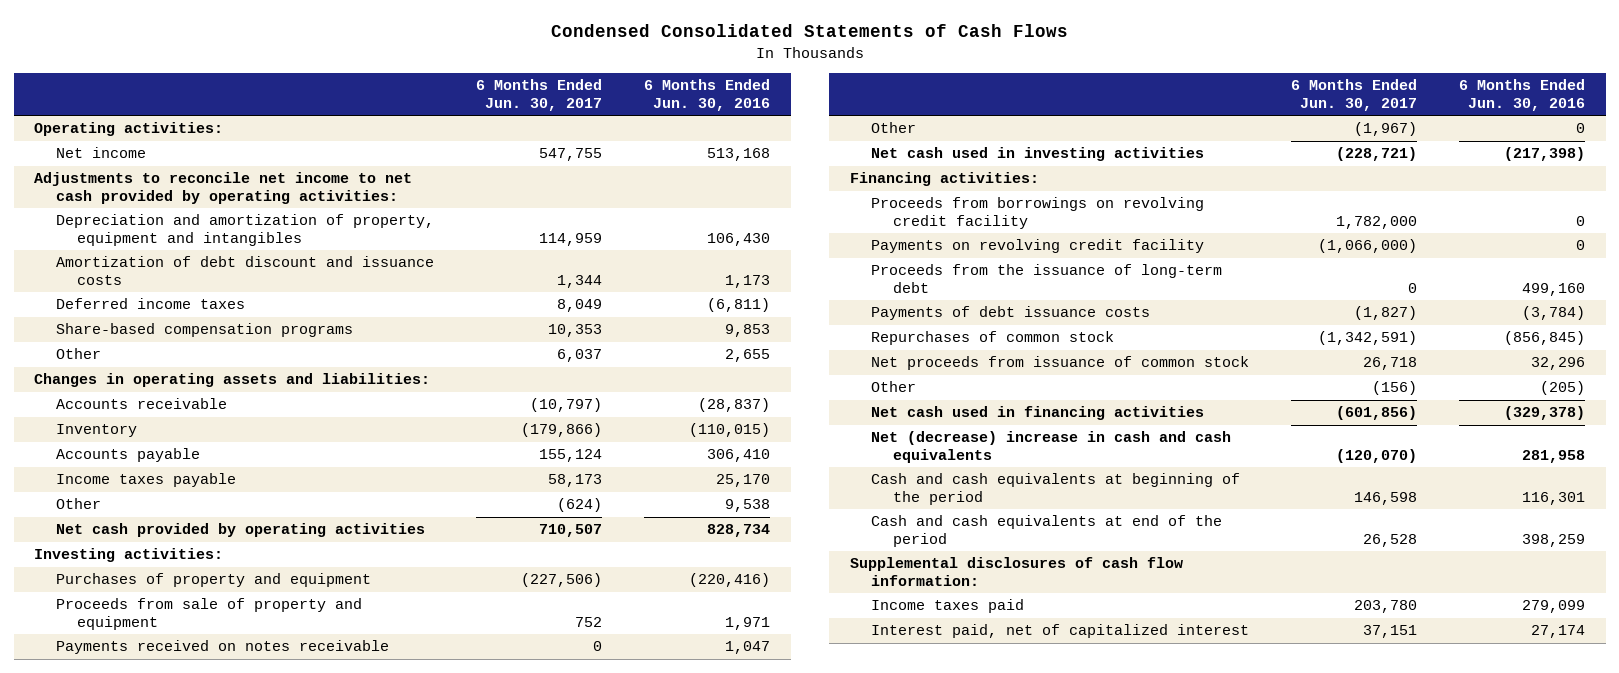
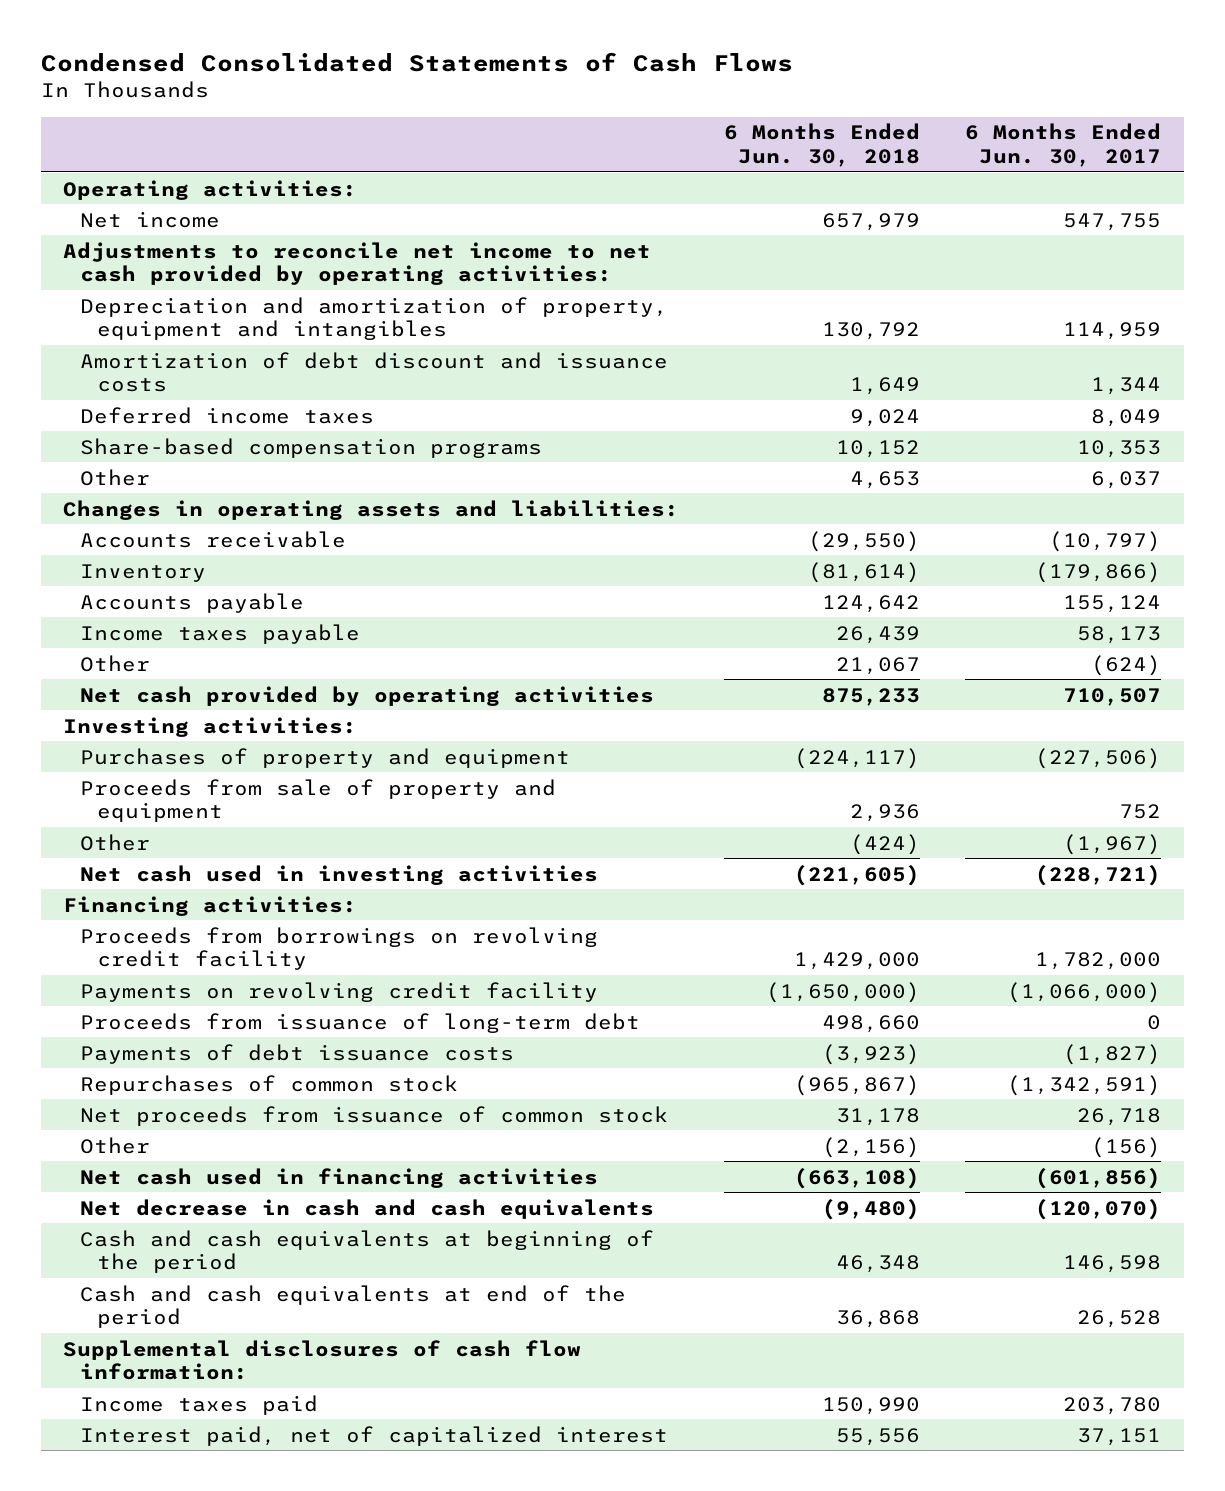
[643,79,770,112] 6 Months Ended Jun. 30, 2016 -> none
none -> [724,123,921,167] 6 Months Ended Jun. 30, 2018
[55,640,389,655] Payments received on notes receivable -> none
[871,264,1223,294] Proceeds from the issuance of long-term debt -> [80,1012,641,1033] Proceeds from issuance of long-term debt
[871,431,1232,464] Net (decrease) increase in cash and cash equivalents -> [80,1198,655,1219] Net decrease in cash and cash equivalents

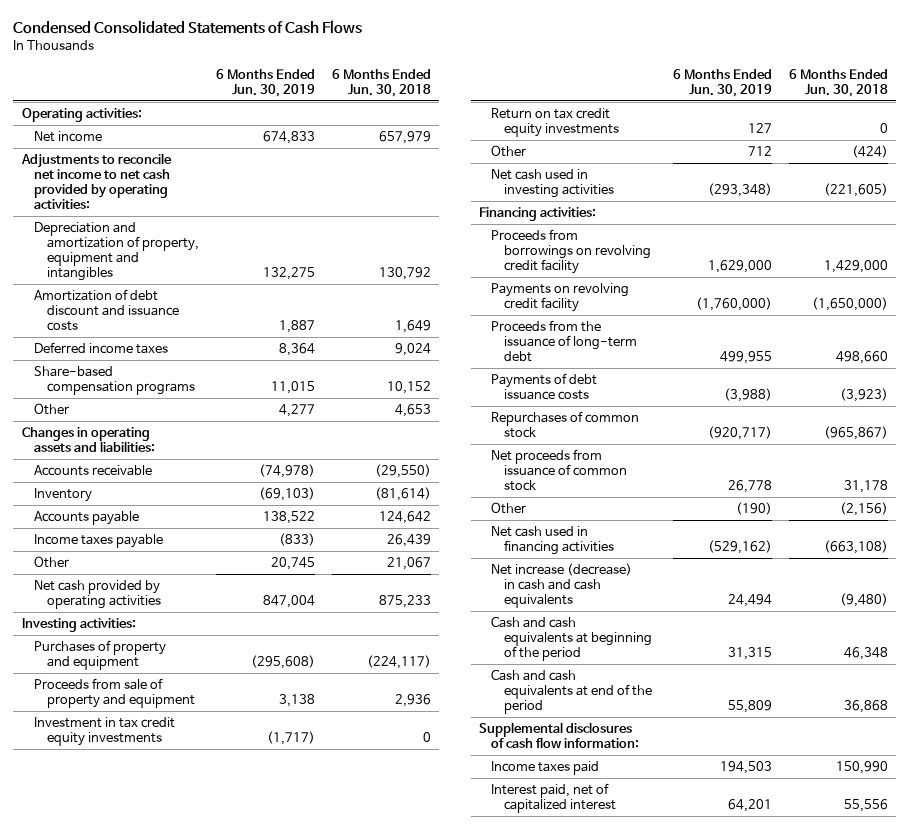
[965,123,1162,167] 6 Months Ended Jun. 30, 2017 -> none
none -> [215,68,315,97] 6 Months Ended Jun. 30, 2019
none -> [34,717,176,747] Investment in tax credit equity investments
none -> [491,108,619,138] Return on tax credit equity investments
[80,1012,641,1033] Proceeds from issuance of long-term debt -> [491,320,637,363] Proceeds from the issuance of long-term debt
[80,1198,655,1219] Net decrease in cash and cash equivalents -> [491,563,633,609] Net increase (decrease) in cash and cash equivalents

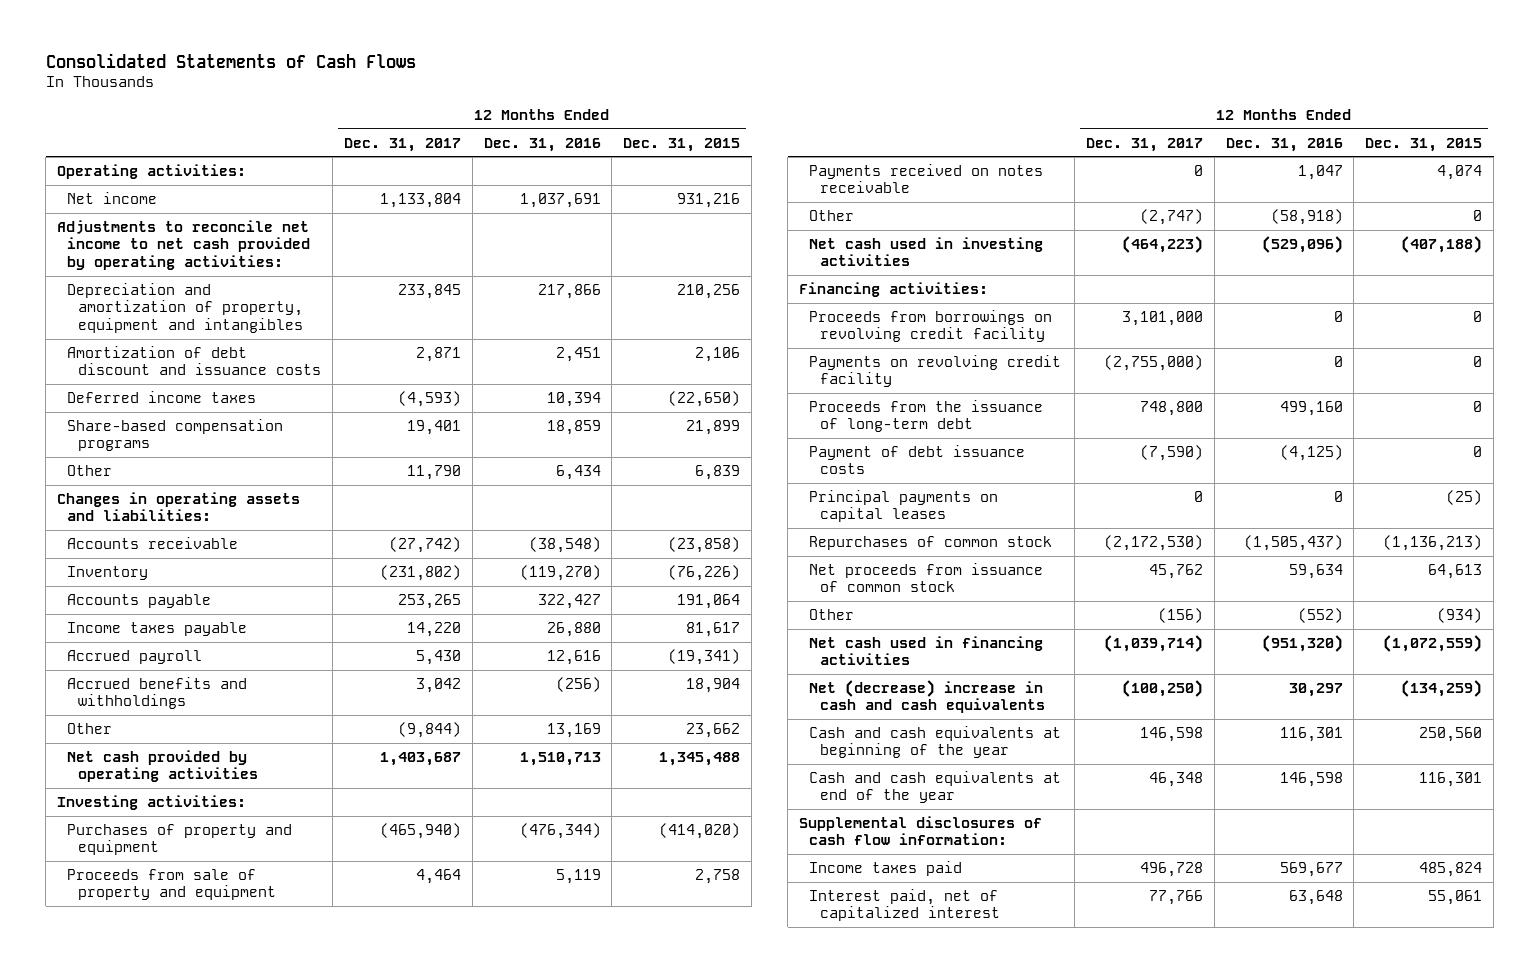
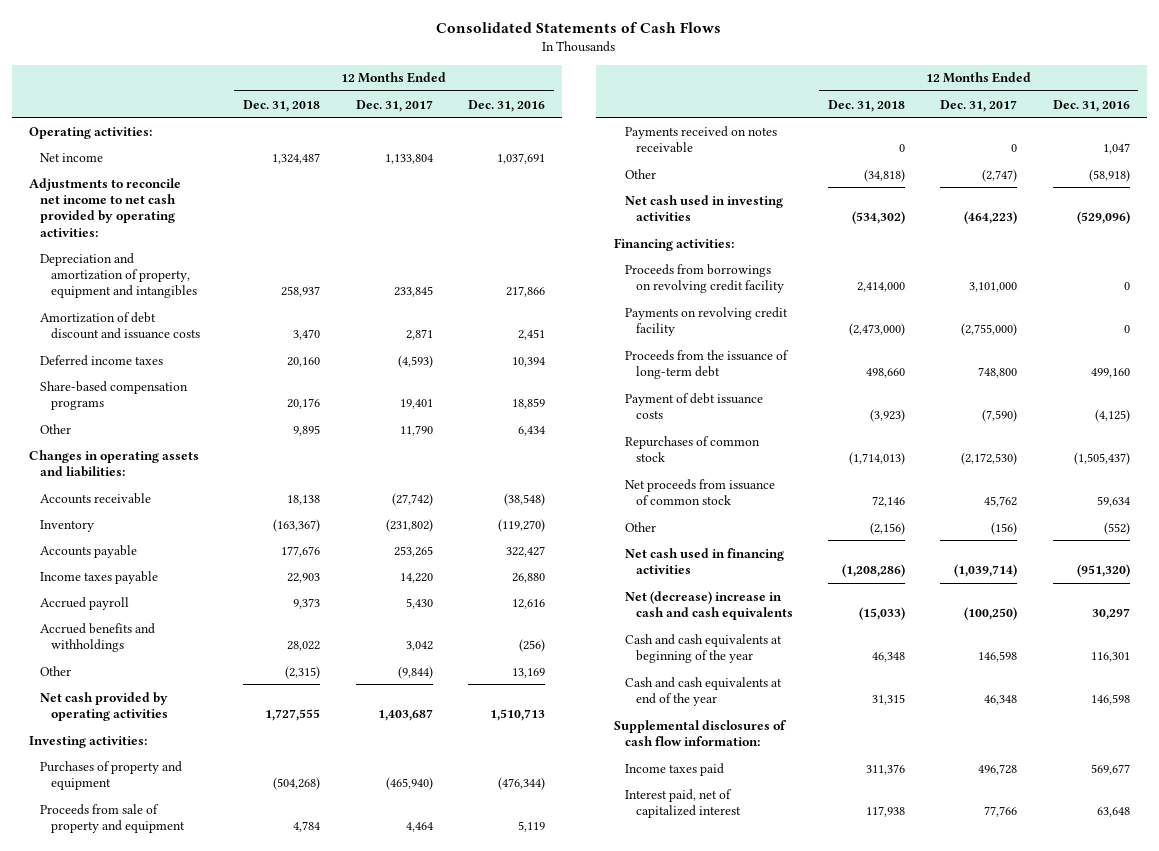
[623,137,741,152] Dec. 31, 2015 -> none
none -> [243,99,321,112] Dec. 31, 2018
[809,489,999,523] Principal payments on capital leases -> none

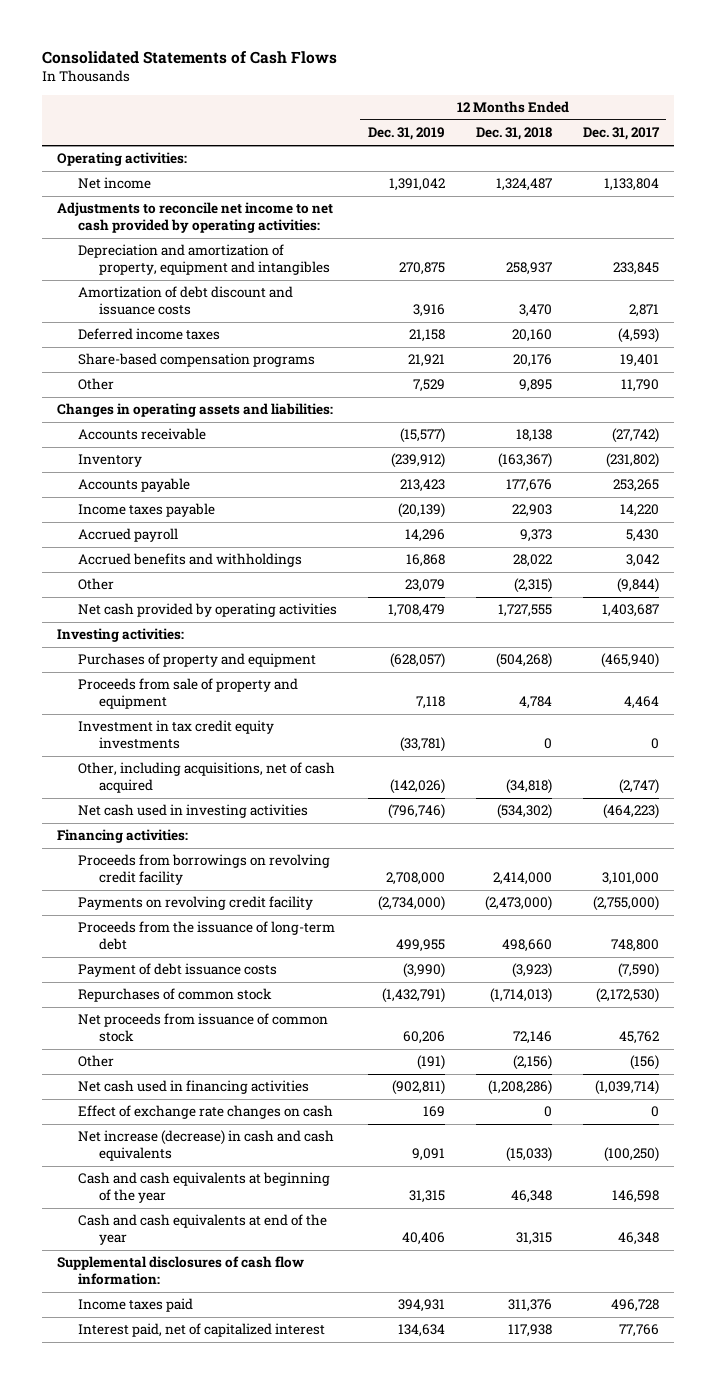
[467,99,545,112] Dec. 31, 2016 -> none
none -> [368,127,446,141] Dec. 31, 2019
[624,125,777,153] Payments received on notes receivable -> none
none -> [78,720,275,749] Investment in tax credit equity investments
[624,168,656,179] Other -> [78,762,336,793] Other, including acquisitions, net of cash acquired
none -> [78,1105,334,1120] Effect of exchange rate changes on cash
[624,590,793,620] Net (decrease) increase in cash and cash equivalents -> [78,1130,335,1161] Net increase (decrease) in cash and cash equivalents

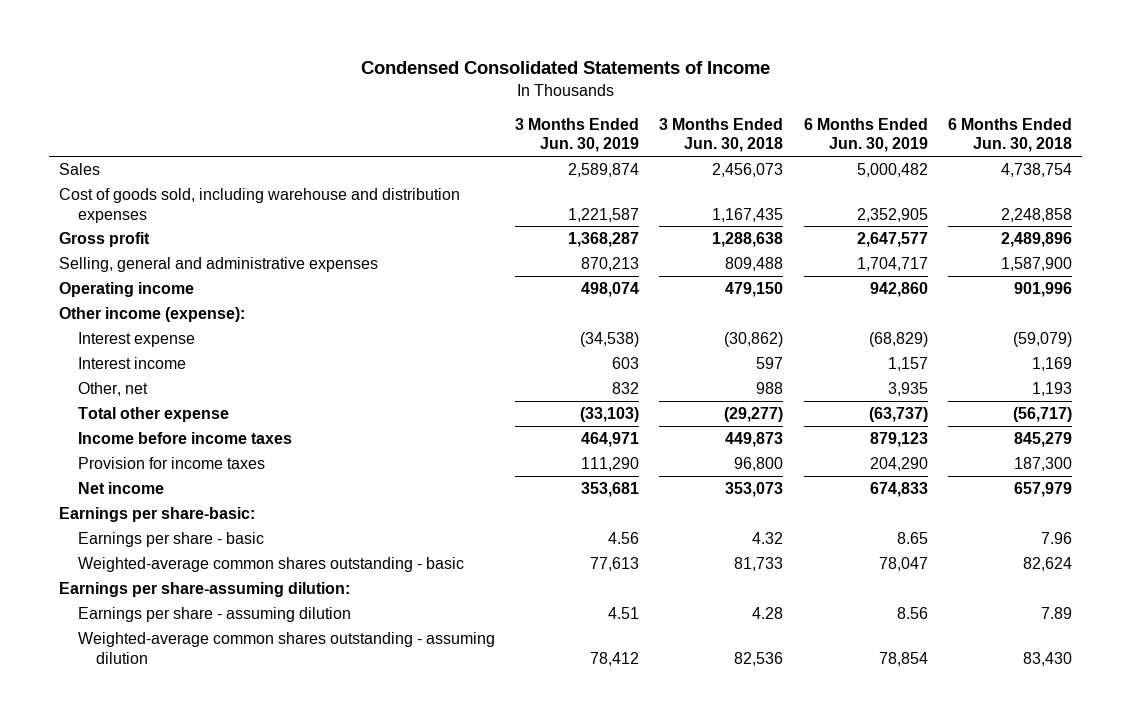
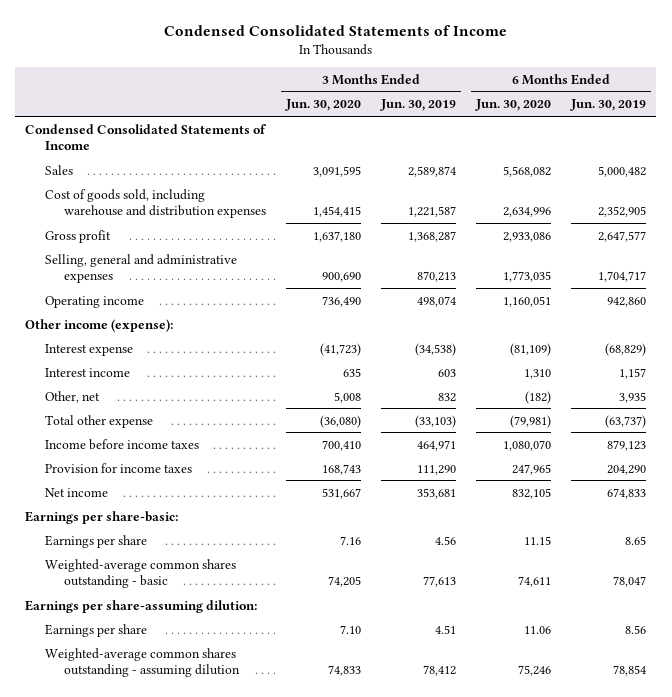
[659,117,784,153] 3 Months Ended Jun. 30, 2018 -> none
[948,117,1073,153] 6 Months Ended Jun. 30, 2018 -> none
none -> [285,99,362,112] Jun. 30, 2020
none -> [475,99,552,112] Jun. 30, 2020
none -> [25,123,268,151] Condensed Consolidated Statements of Income
[77,531,264,547] Earnings per share - basic -> [44,534,147,548] Earnings per share
[77,606,351,622] Earnings per share - assuming dilution -> [44,623,147,637] Earnings per share

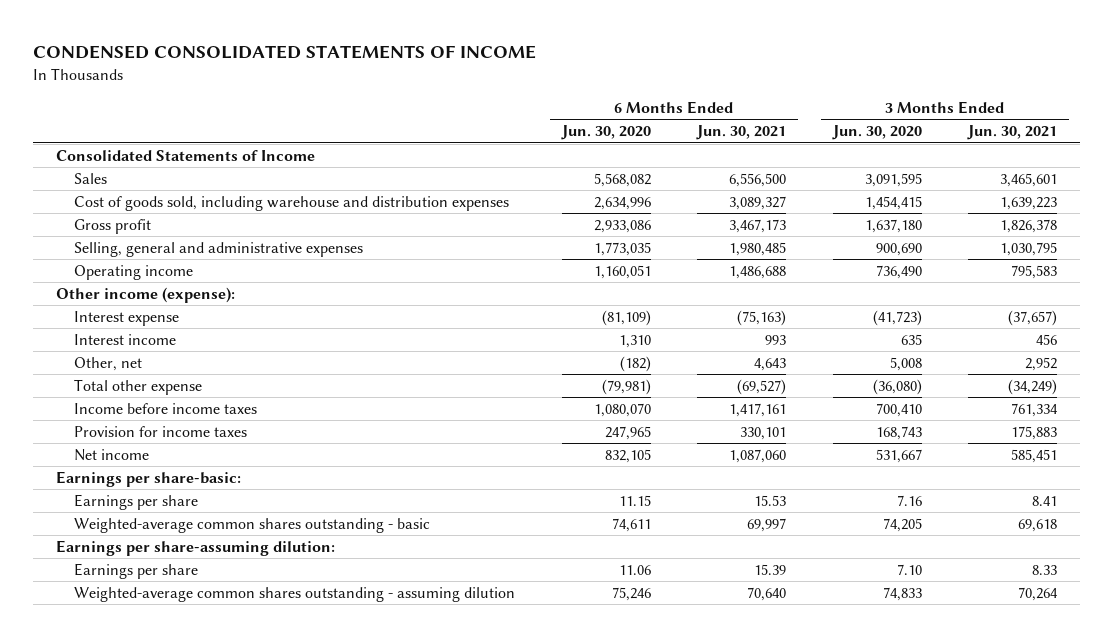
[163,24,507,36] Condensed Consolidated Statements of Income -> [33,45,537,60] CONDENSED CONSOLIDATED STATEMENTS OF INCOME
[380,99,457,112] Jun. 30, 2019 -> none
[570,99,647,112] Jun. 30, 2019 -> none
none -> [696,125,787,141] Jun. 30, 2021
none -> [967,125,1058,141] Jun. 30, 2021
[25,123,268,151] Condensed Consolidated Statements of Income -> [56,149,316,161] Consolidated Statements of Income

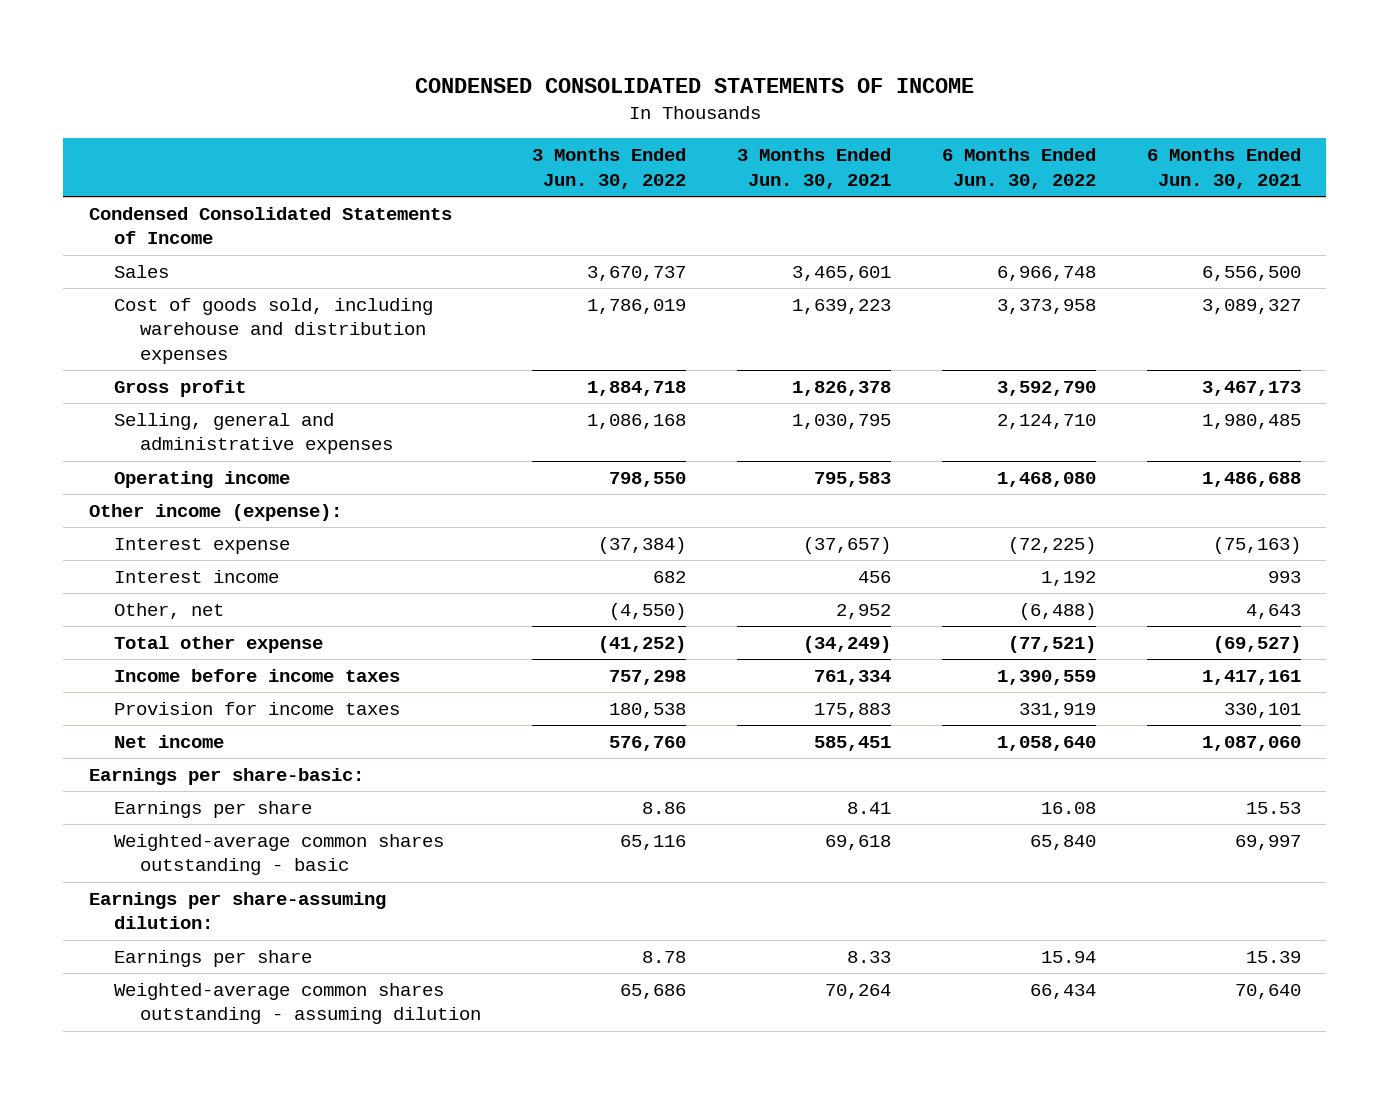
[560,125,651,141] Jun. 30, 2020 -> none
[831,125,922,141] Jun. 30, 2020 -> none
none -> [531,148,686,189] 3 Months Ended Jun. 30, 2022
none -> [941,148,1096,189] 6 Months Ended Jun. 30, 2022
[56,149,316,161] Consolidated Statements of Income -> [88,207,452,245] Condensed Consolidated Statements of Income

